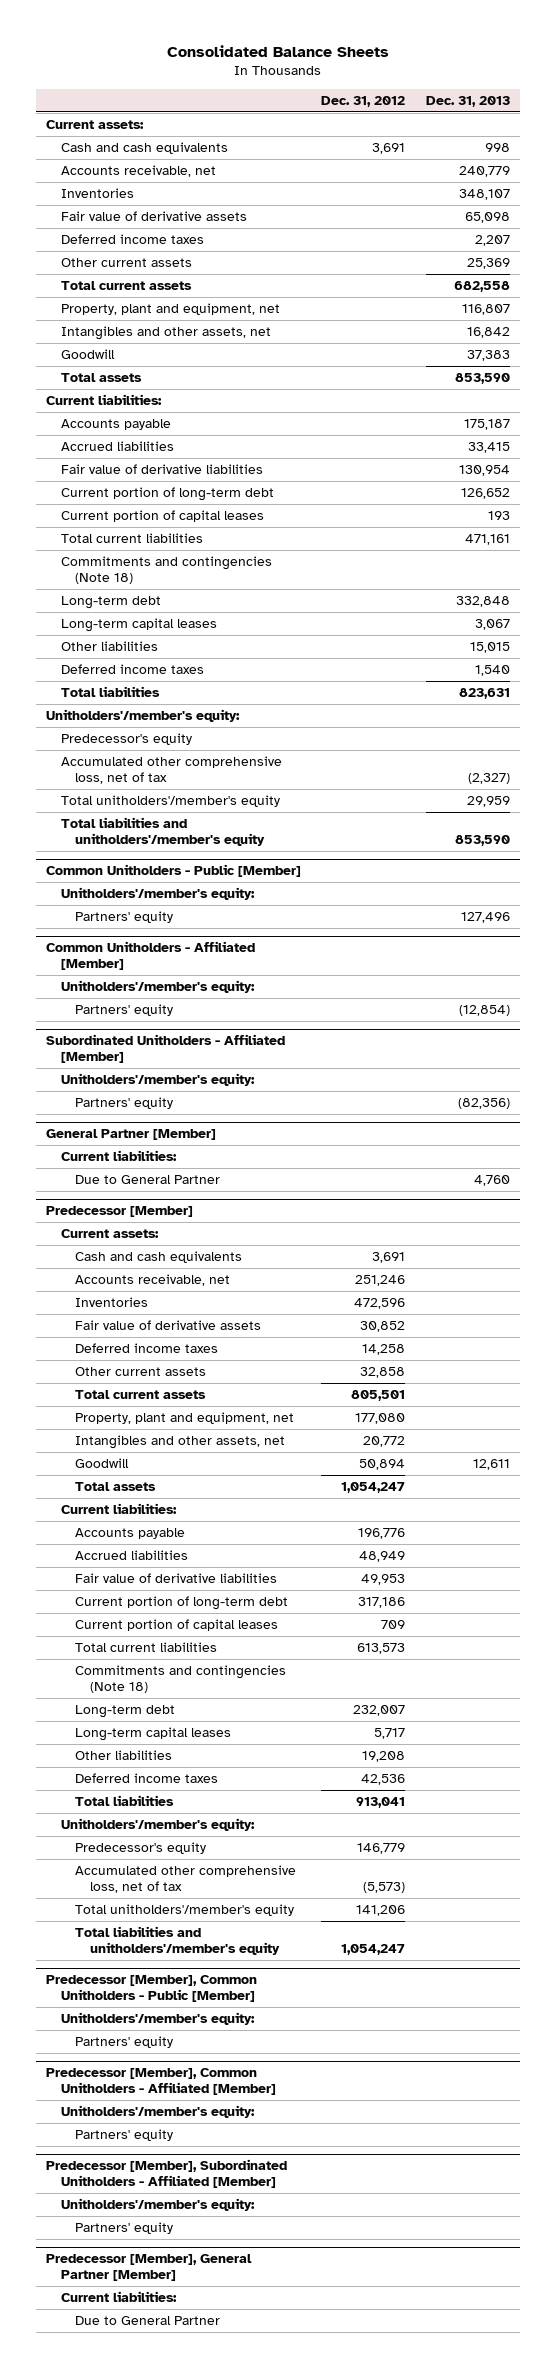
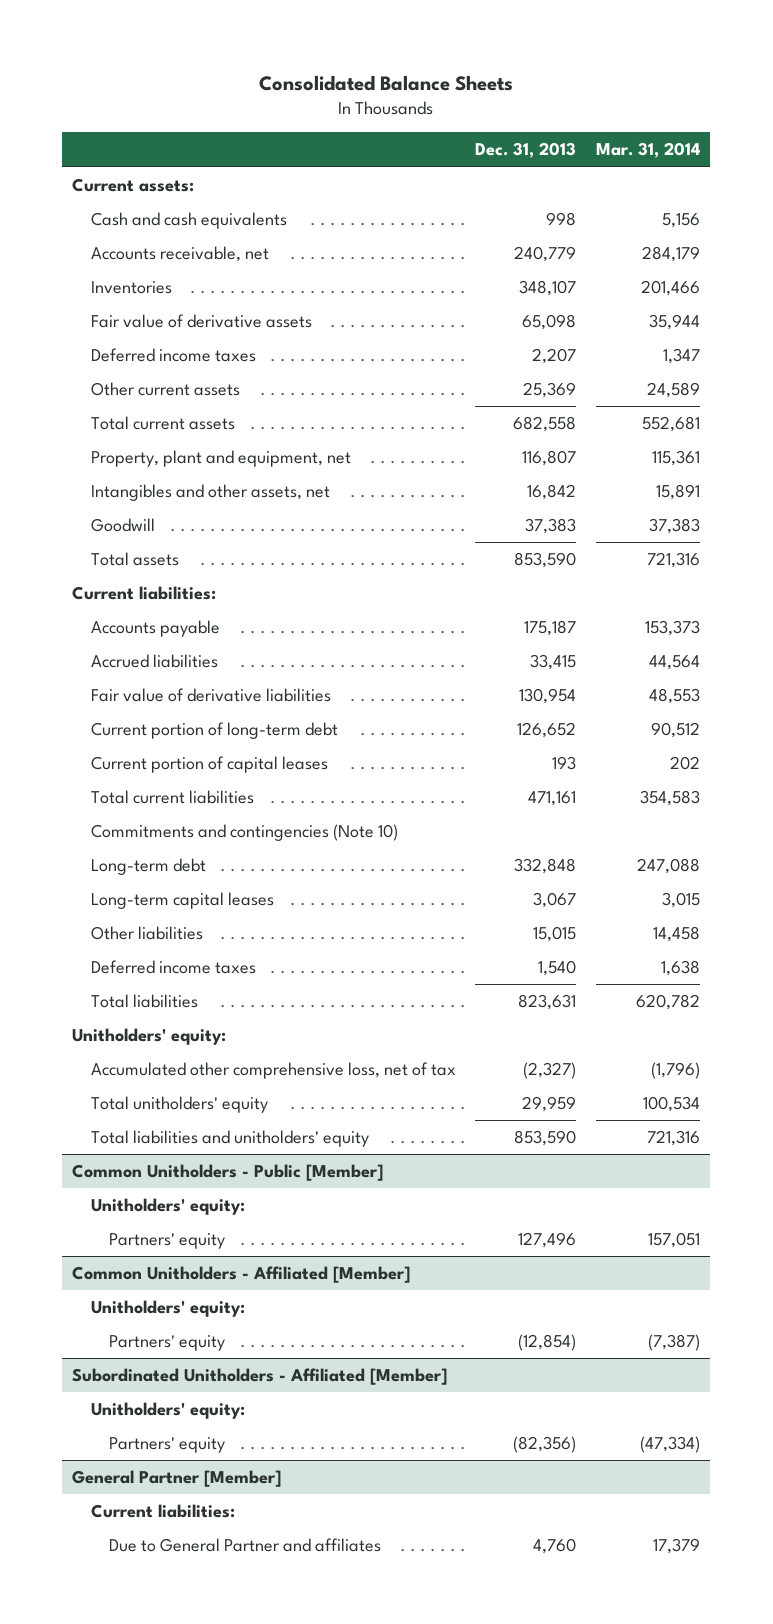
[321,96,406,108] Dec. 31, 2012 -> none
none -> [596,142,701,159] Mar. 31, 2014
[60,556,272,585] Commitments and contingencies (Note 18) -> [90,824,398,842] Commitments and contingencies (Note 10)
[60,733,192,746] Predecessor's equity -> none
[46,709,241,723] Unitholders'/member's equity: -> [72,1028,227,1046] Unitholders' equity:
[60,795,280,808] Total unitholders'/member's equity -> [90,1096,268,1114] Total unitholders' equity
[60,817,266,847] Total liabilities and unitholders'/member's equity -> [90,1130,369,1148] Total liabilities and unitholders' equity
[60,887,255,901] Unitholders'/member's equity: -> [90,1198,245,1216] Unitholders' equity:
[60,980,255,994] Unitholders'/member's equity: -> [90,1300,245,1318] Unitholders' equity:
[60,1073,255,1087] Unitholders'/member's equity: -> [90,1402,245,1420] Unitholders' equity:
[46,1206,194,1218] Predecessor [Member] -> none
[60,1229,159,1239] Current assets: -> none
[75,1251,243,1264] Cash and cash equivalents -> none
[75,1274,231,1287] Accounts receivable, net -> none
[75,1297,149,1308] Inventories -> none
[75,1320,262,1331] Fair value of derivative assets -> none
[75,1343,219,1354] Deferred income taxes -> none
[75,1367,207,1377] Other current assets -> none
[75,1390,207,1400] Total current assets -> none
[75,1412,295,1425] Property, plant and equipment, net -> none
[75,1435,286,1450] Intangibles and other assets, net -> none
[75,1458,130,1469] Goodwill -> none
[75,1482,157,1492] Total assets -> none
[60,1503,177,1515] Current liabilities: -> none
[75,1528,186,1540] Accounts payable -> none
[75,1550,189,1561] Accrued liabilities -> none
[75,1573,278,1584] Fair value of derivative liabilities -> none
[75,1596,289,1611] Current portion of long-term debt -> none
[75,1619,279,1632] Current portion of capital leases -> none
[75,1642,218,1653] Total current liabilities -> none
[75,1665,287,1694] Commitments and contingencies (Note 18) -> none
[75,1705,176,1719] Long-term debt -> none
[75,1727,232,1742] Long-term capital leases -> none
[75,1750,173,1761] Other liabilities -> none
[75,1773,219,1784] Deferred income taxes -> none
[75,1795,175,1807] Total liabilities -> none
[60,1818,255,1832] Unitholders'/member's equity: -> none
[75,1842,207,1855] Predecessor's equity -> none
[75,1865,297,1894] Accumulated other comprehensive loss, net of tax -> none
[75,1904,295,1917] Total unitholders'/member's equity -> none
[75,1926,280,1956] Total liabilities and unitholders'/member's equity -> none
[46,1975,258,2003] Predecessor [Member], Common Unitholders - Public [Member] -> none
[60,2012,255,2026] Unitholders'/member's equity: -> none
[75,2036,174,2049] Partners' equity -> none
[46,2068,276,2096] Predecessor [Member], Common Unitholders - Affiliated [Member] -> none
[60,2105,255,2119] Unitholders'/member's equity: -> none
[75,2129,174,2142] Partners' equity -> none
[46,2159,288,2189] Predecessor [Member], Subordinated Unitholders - Affiliated [Member] -> none
[60,2198,255,2212] Unitholders'/member's equity: -> none
[75,2222,174,2235] Partners' equity -> none
[46,2254,253,2282] Predecessor [Member], General Partner [Member] -> none
[60,2291,177,2303] Current liabilities: -> none
[75,2316,221,2326] Due to General Partner -> none
[75,1175,221,1185] Due to General Partner -> [108,1538,381,1553] Due to General Partner and affiliates

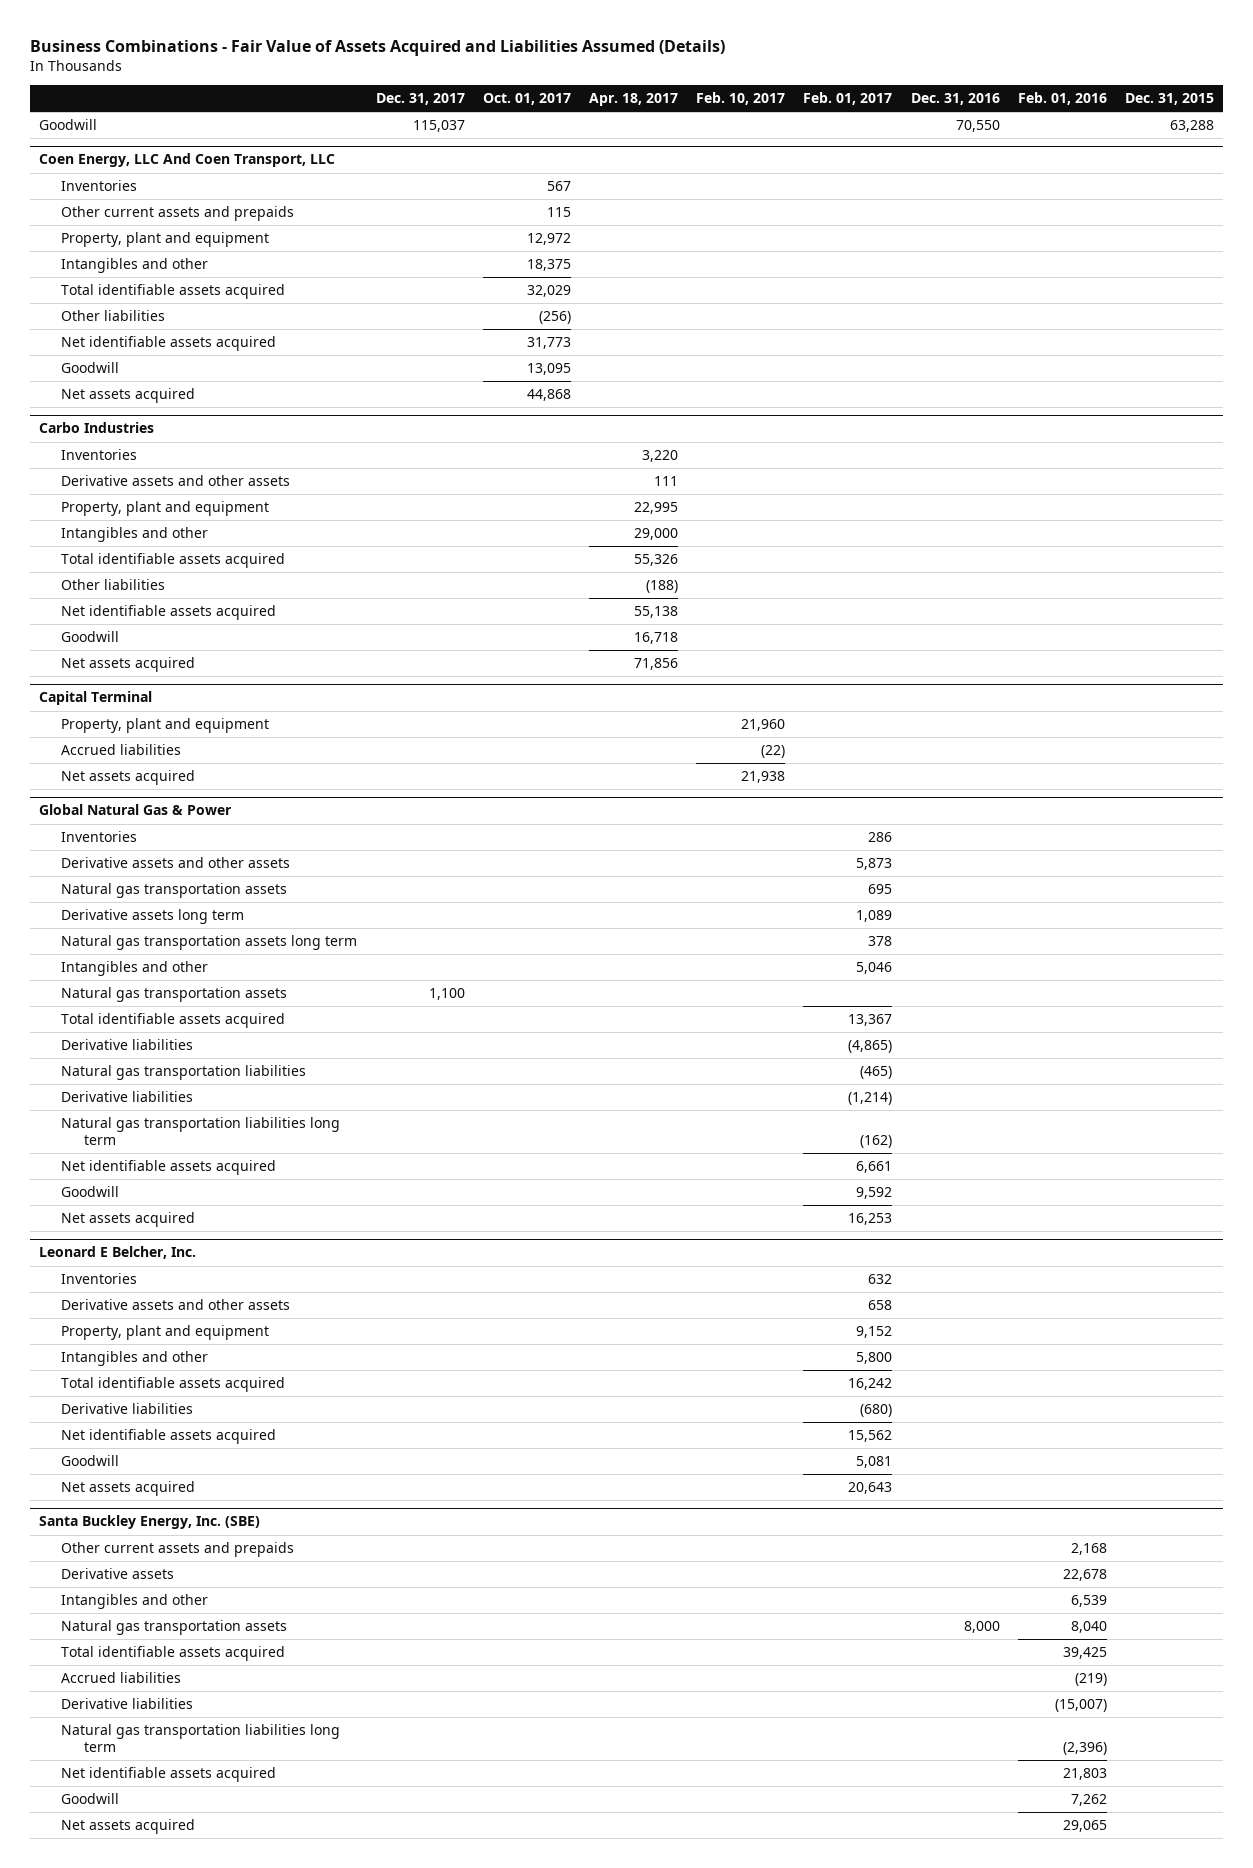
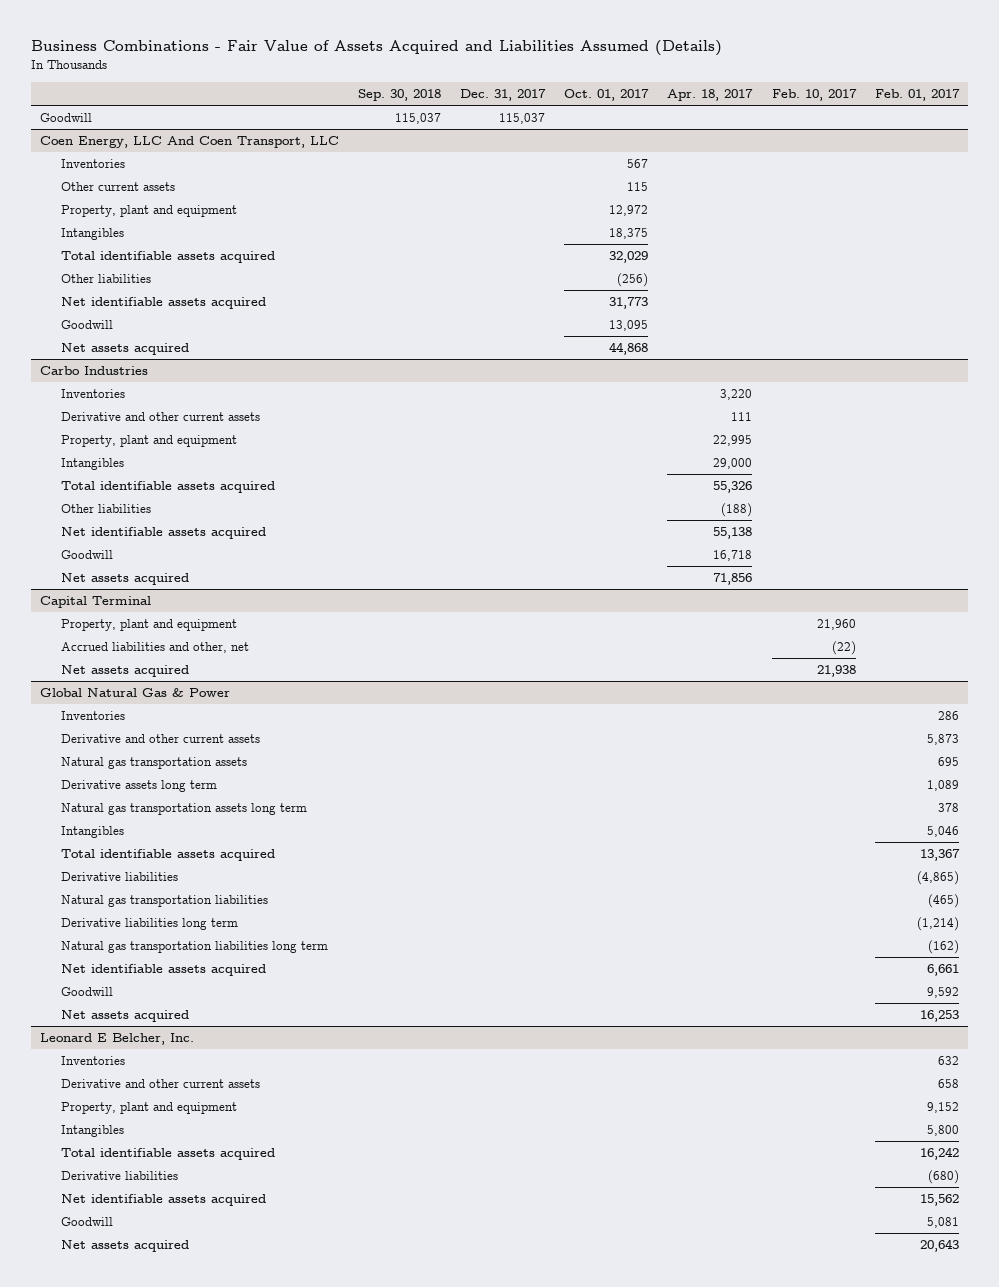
[910,93,1000,106] Dec. 31, 2016 -> none
[1017,92,1107,106] Feb. 01, 2016 -> none
[1125,93,1215,106] Dec. 31, 2015 -> none
none -> [358,89,442,102] Sep. 30, 2018
[61,206,295,222] Other current assets and prepaids -> [60,182,175,192] Other current assets
[61,258,209,274] Intangibles and other -> [60,228,124,241] Intangibles
[61,475,291,487] Derivative assets and other assets -> [60,412,260,422] Derivative and other current assets
[61,527,209,543] Intangibles and other -> [60,458,124,471] Intangibles
[61,744,182,756] Accrued liabilities -> [60,642,249,654] Accrued liabilities and other, net
[61,857,291,869] Derivative assets and other assets -> [60,734,260,744] Derivative and other current assets
[61,987,288,1003] Natural gas transportation assets -> none
[61,961,209,977] Intangibles and other -> [60,826,124,839] Intangibles
[61,1091,194,1103] Derivative liabilities -> [60,918,238,931] Derivative liabilities long term
[61,1299,291,1311] Derivative assets and other assets -> [60,1079,260,1089] Derivative and other current assets
[61,1351,209,1367] Intangibles and other -> [60,1125,124,1138] Intangibles
[39,1515,261,1530] Santa Buckley Energy, Inc. (SBE) -> none
[61,1542,295,1558] Other current assets and prepaids -> none
[61,1568,175,1580] Derivative assets -> none
[61,1594,209,1610] Intangibles and other -> none
[61,1620,288,1636] Natural gas transportation assets -> none
[61,1646,286,1662] Total identifiable assets acquired -> none
[61,1672,182,1684] Accrued liabilities -> none
[61,1698,194,1710] Derivative liabilities -> none
[61,1724,341,1752] Natural gas transportation liabilities long term -> none
[61,1767,277,1783] Net identifiable assets acquired -> none
[61,1793,120,1805] Goodwill -> none
[61,1819,196,1835] Net assets acquired -> none

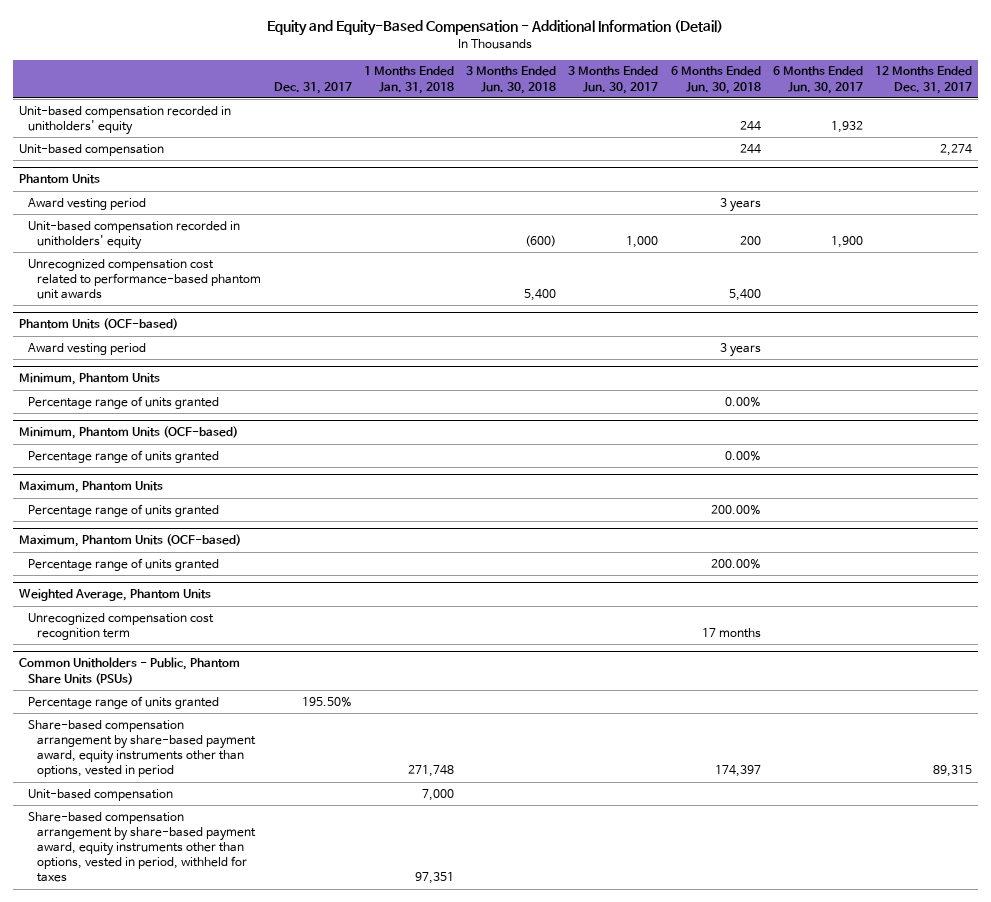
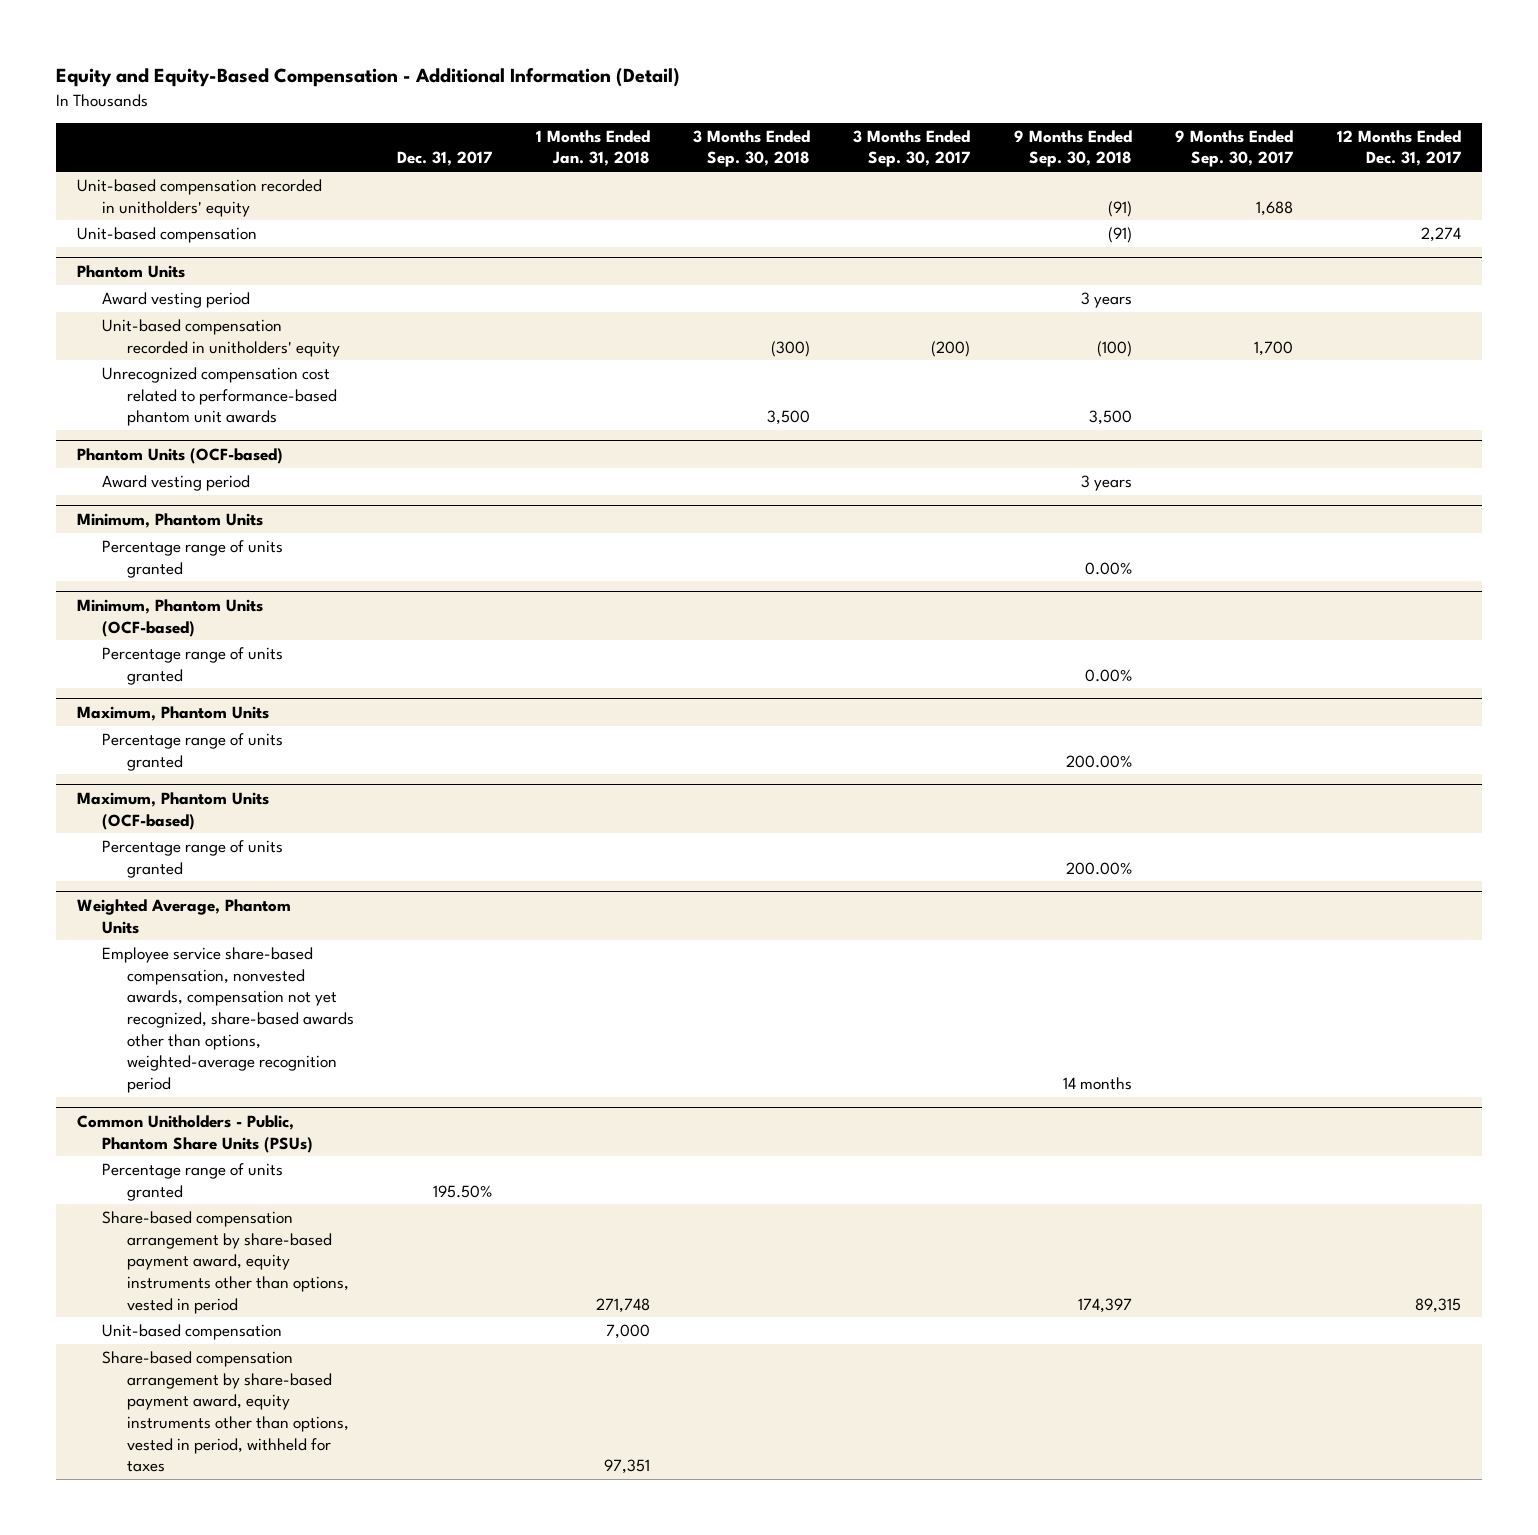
[466,66,557,94] 3 Months Ended Jun. 30, 2018 -> none
[568,66,659,94] 3 Months Ended Jun. 30, 2017 -> none
[670,66,761,94] 6 Months Ended Jun. 30, 2018 -> none
[772,66,863,94] 6 Months Ended Jun. 30, 2017 -> none
none -> [693,129,811,168] 3 Months Ended Sep. 30, 2018
none -> [853,129,971,168] 3 Months Ended Sep. 30, 2017
none -> [1013,129,1132,168] 9 Months Ended Sep. 30, 2018
none -> [1175,129,1294,168] 9 Months Ended Sep. 30, 2017
[28,612,215,641] Unrecognized compensation cost recognition term -> [102,947,355,1093] Employee service share-based compensation, nonvested awards, compensation not yet recognized, share-based awards other than options, weighted-average recognition period

